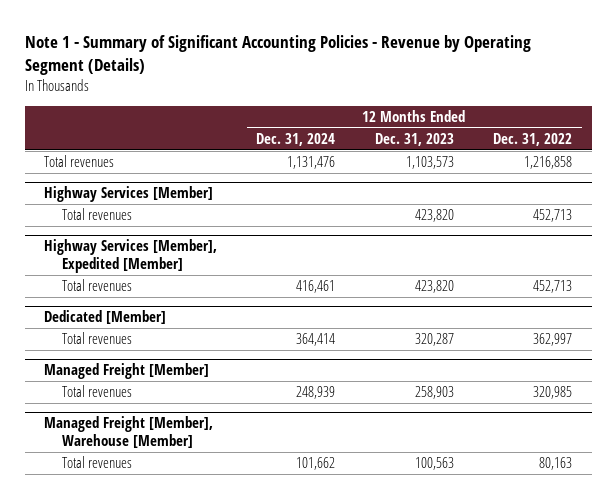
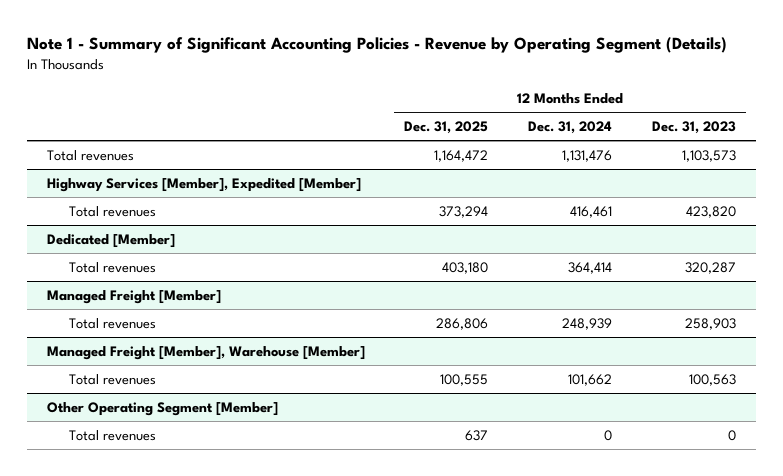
[492,133,572,147] Dec. 31, 2022 -> none
none -> [404,121,489,135] Dec. 31, 2025
[44,186,214,203] Highway Services [Member] -> none
[61,208,132,221] Total revenues -> none
none -> [46,401,278,416] Other Operating Segment [Member]
none -> [69,429,157,441] Total revenues

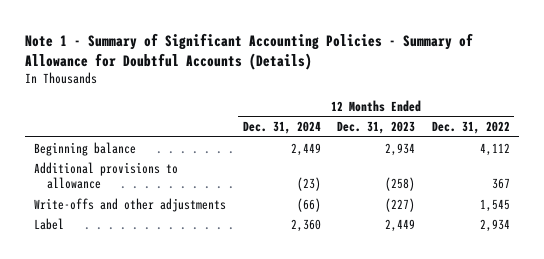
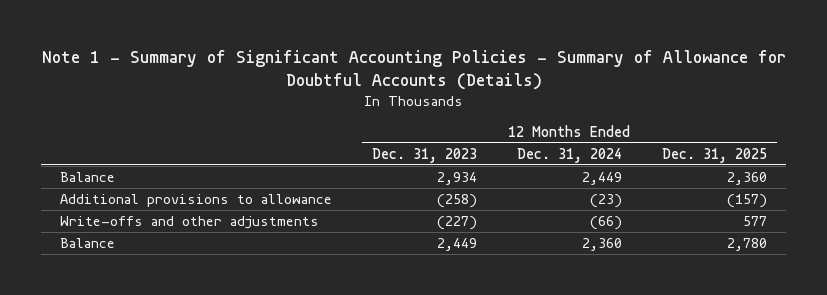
[432,121,511,135] Dec. 31, 2022 -> none
none -> [661,147,767,163] Dec. 31, 2025
[33,141,136,156] Beginning balance -> [60,172,116,183] Balance
[33,217,64,230] Label -> [60,238,116,249] Balance

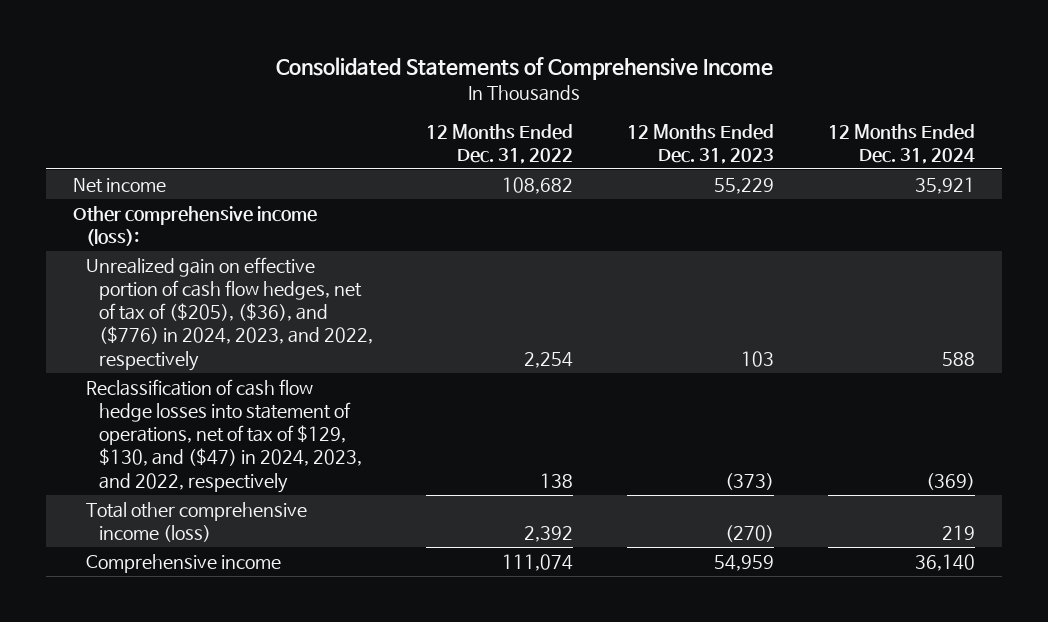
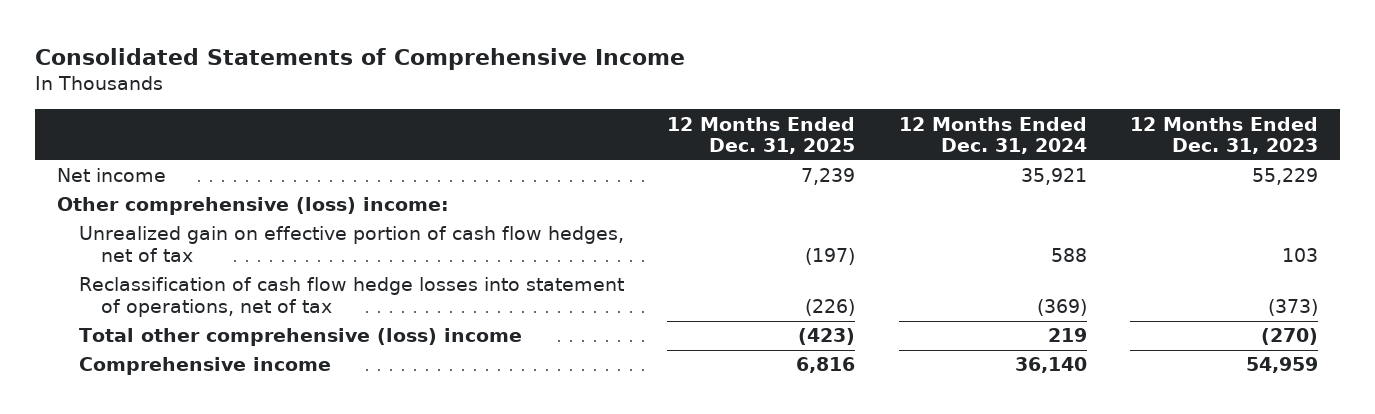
[426,123,574,164] 12 Months Ended Dec. 31, 2022 -> none
none -> [667,116,856,155] 12 Months Ended Dec. 31, 2025
[73,206,318,247] Other comprehensive income (loss): -> [56,197,449,216] Other comprehensive (loss) income:
[85,257,373,371] Unrealized gain on effective portion of cash flow hedges, net of tax of ($205), ($36), and ($776) in 2024, 2023, and 2022, respectively -> [78,226,624,263] Unrealized gain on effective portion of cash flow hedges, net of tax
[85,379,362,493] Reclassification of cash flow hedge losses into statement of operations, net of tax of $129, $130, and ($47) in 2024, 2023, and 2022, respectively -> [78,277,624,318] Reclassification of cash flow hedge losses into statement of operations, net of tax
[85,502,307,543] Total other comprehensive income (loss) -> [78,328,522,347] Total other comprehensive (loss) income

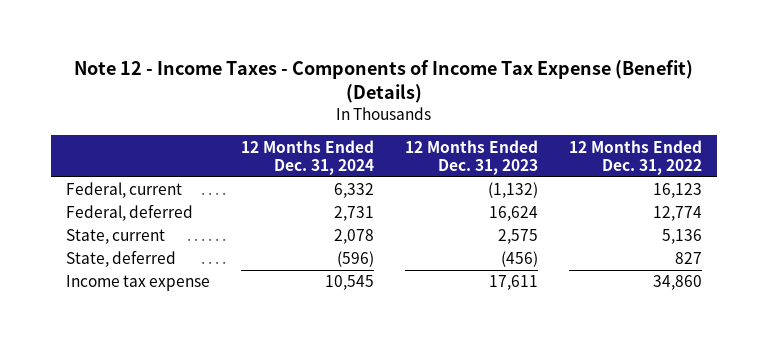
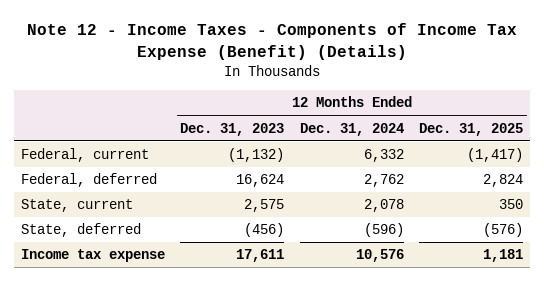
[568,139,702,175] 12 Months Ended Dec. 31, 2022 -> none
none -> [418,122,523,136] Dec. 31, 2025
[334,206,375,222] 2,731 -> [363,174,404,188] 2,762
[325,275,375,291] 10,545 -> [355,249,404,263] 10,576

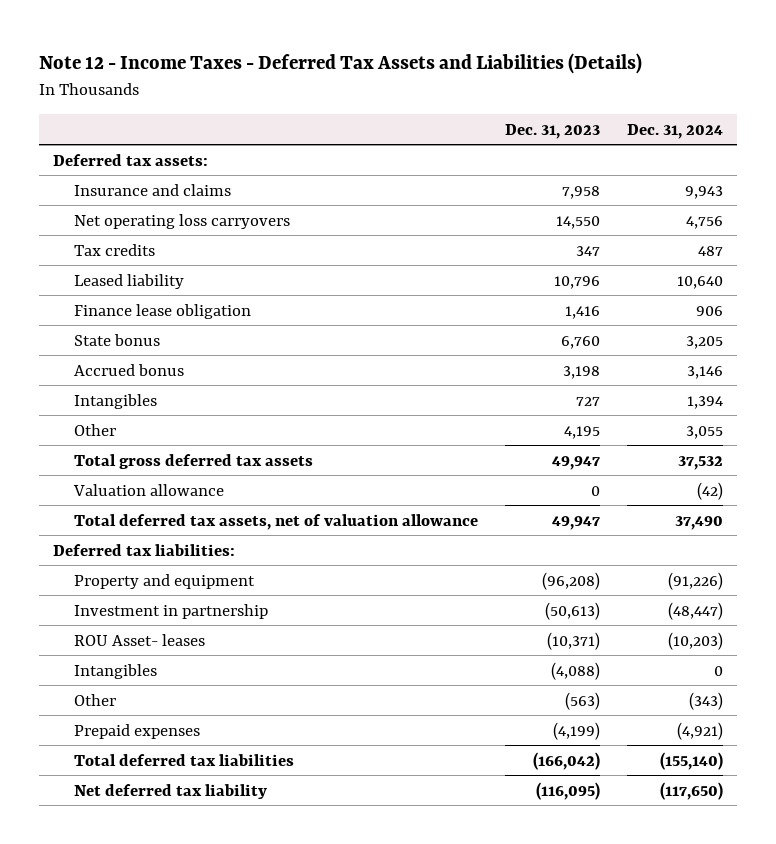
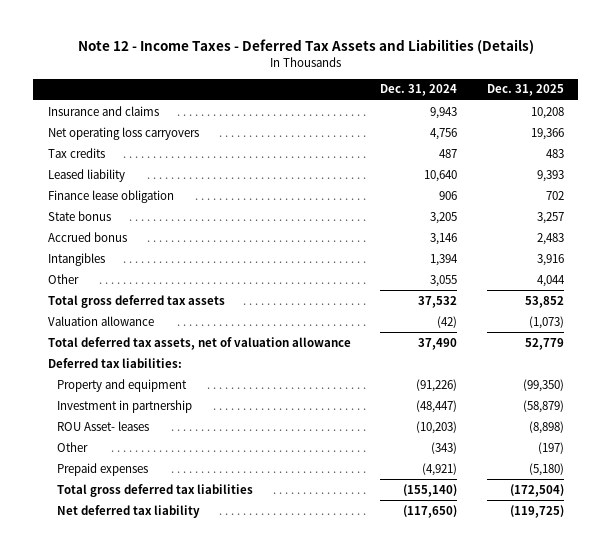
[505,123,601,139] Dec. 31, 2023 -> none
none -> [486,84,564,97] Dec. 31, 2025
[52,153,208,166] Deferred tax assets: -> none
[74,663,158,679] Intangibles -> none
[74,753,295,766] Total deferred tax liabilities -> [56,483,253,497] Total gross deferred tax liabilities

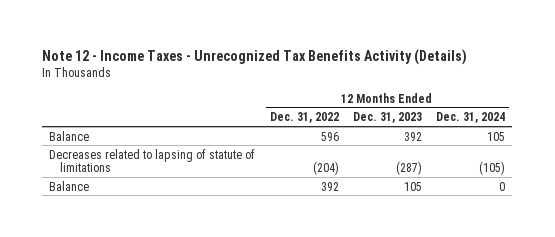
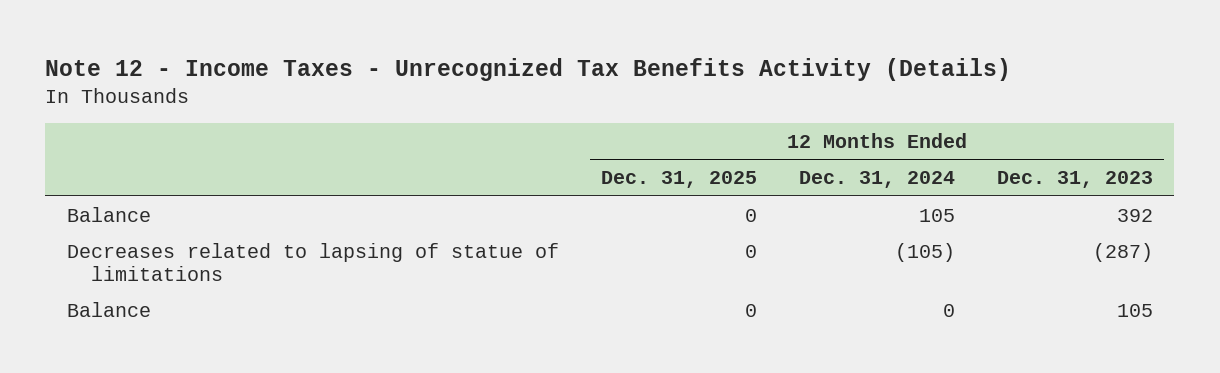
[269,112,339,124] Dec. 31, 2022 -> none
none -> [600,171,757,189] Dec. 31, 2025
[49,148,256,173] Decreases related to lapsing of statute of limitations -> [66,242,559,281] Decreases related to lapsing of statue of limitations

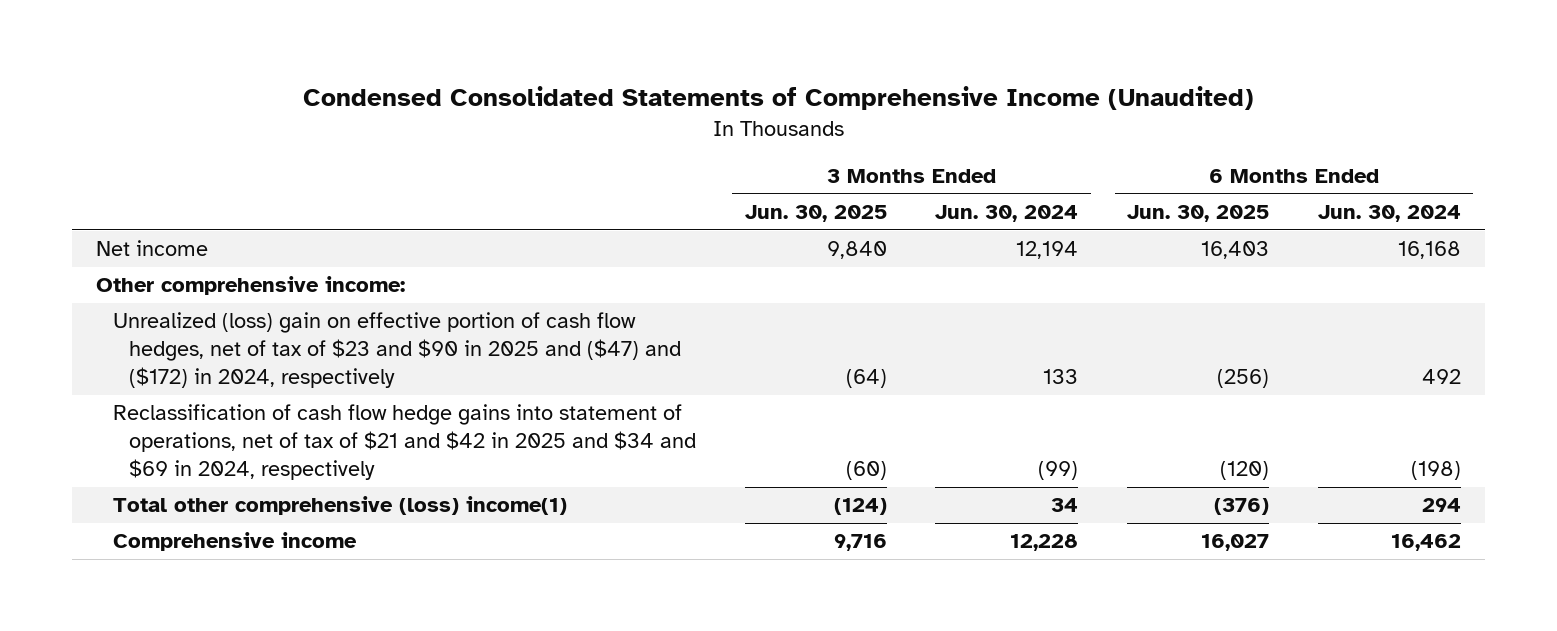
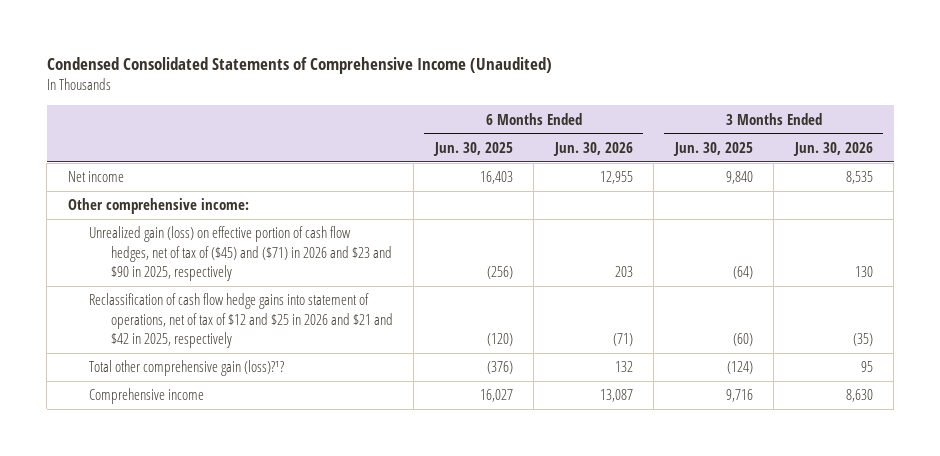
[935,205,1079,223] Jun. 30, 2024 -> none
[1317,205,1461,223] Jun. 30, 2024 -> none
none -> [552,141,633,156] Jun. 30, 2026
none -> [792,141,873,156] Jun. 30, 2026
[112,312,681,389] Unrealized (loss) gain on effective portion of cash flow hedges, net of tax of $23 and $90 in 2025 and ($47) and ($172) in 2024, respectively -> [89,226,392,281] Unrealized gain (loss) on effective portion of cash flow hedges, net of tax of ($45) and ($71) in 2026 and $23 and $90 in 2025, respectively
[112,404,696,481] Reclassification of cash flow hedge gains into statement of operations, net of tax of $21 and $42 in 2025 and $34 and $69 in 2024, respectively -> [89,293,393,348] Reclassification of cash flow hedge gains into statement of operations, net of tax of $12 and $25 in 2026 and $21 and $42 in 2025, respectively
[112,496,567,516] Total other comprehensive (loss) income(1) -> [89,360,285,377] Total other comprehensive gain (loss)?¹?

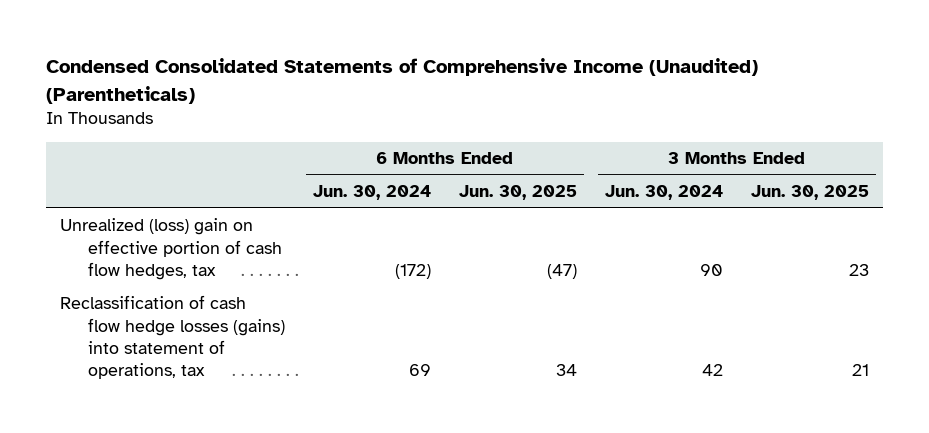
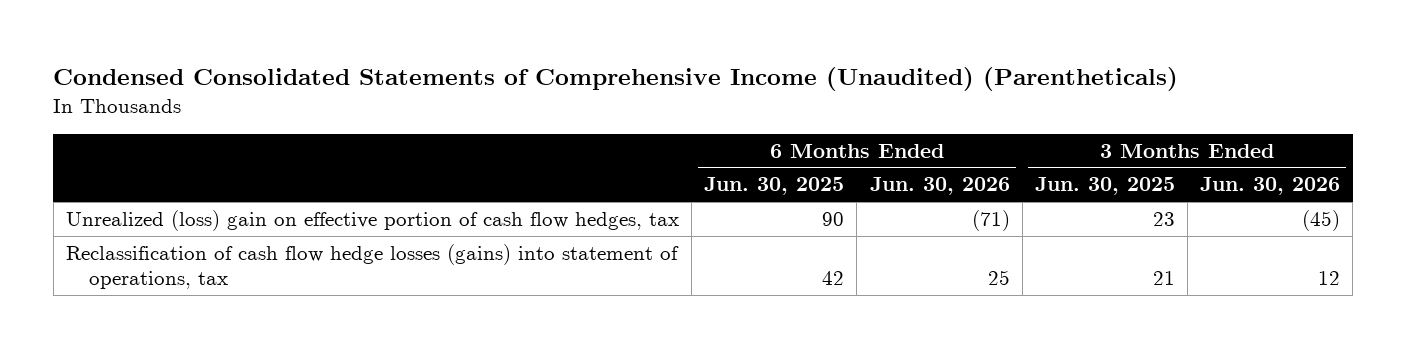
[313,185,432,201] Jun. 30, 2024 -> none
[604,185,723,201] Jun. 30, 2024 -> none
none -> [869,177,1010,196] Jun. 30, 2026
none -> [1199,177,1340,196] Jun. 30, 2026
[547,263,578,279] (47) -> [822,212,845,227] 90
[556,364,578,377] 34 -> [822,271,845,286] 42

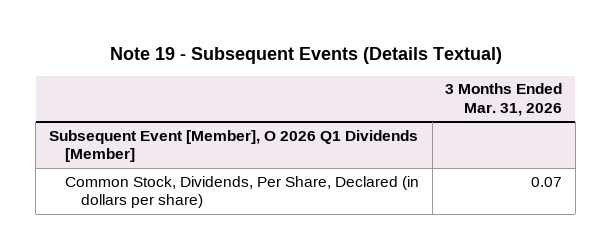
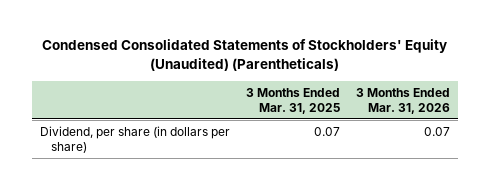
[109,46,502,64] Note 19 - Subsequent Events (Details Textual) -> [42,39,448,71] Condensed Consolidated Statements of Stockholders' Equity (Unaudited) (Parentheticals)
none -> [246,87,341,114] 3 Months Ended Mar. 31, 2025
[48,129,418,163] Subsequent Event [Member], O 2026 Q1 Dividends [Member] -> none
[65,175,420,209] Common Stock, Dividends, Per Share, Declared (in dollars per share) -> [40,125,231,153] Dividend, per share (in dollars per share)

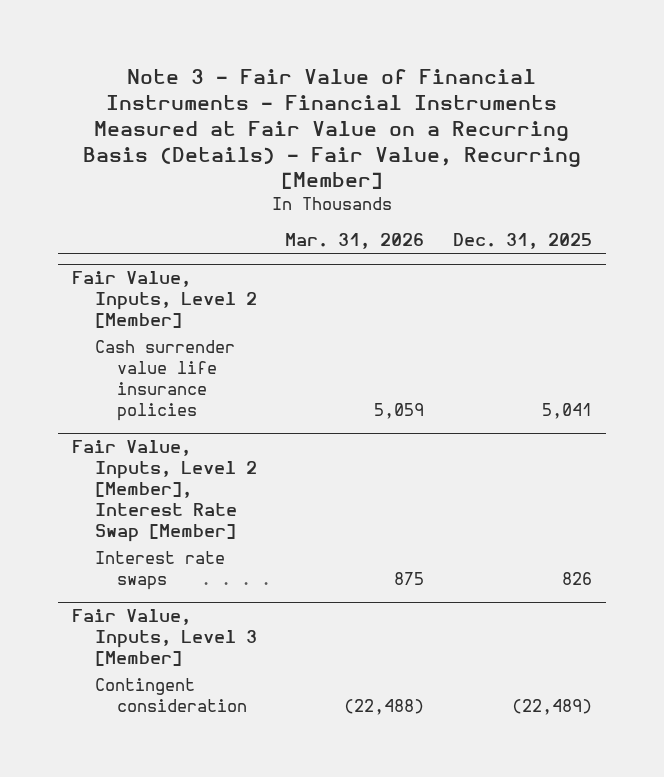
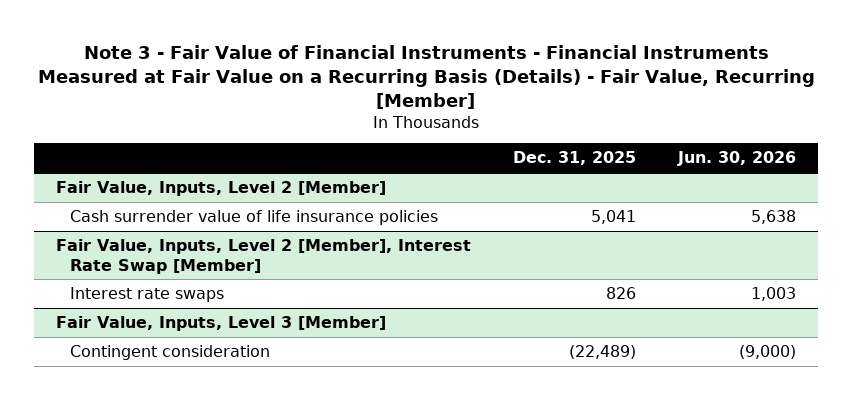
[285,233,425,250] Mar. 31, 2026 -> none
none -> [677,151,797,167] Jun. 30, 2026
[94,339,235,421] Cash surrender value life insurance policies -> [69,209,438,225] Cash surrender value of life insurance policies

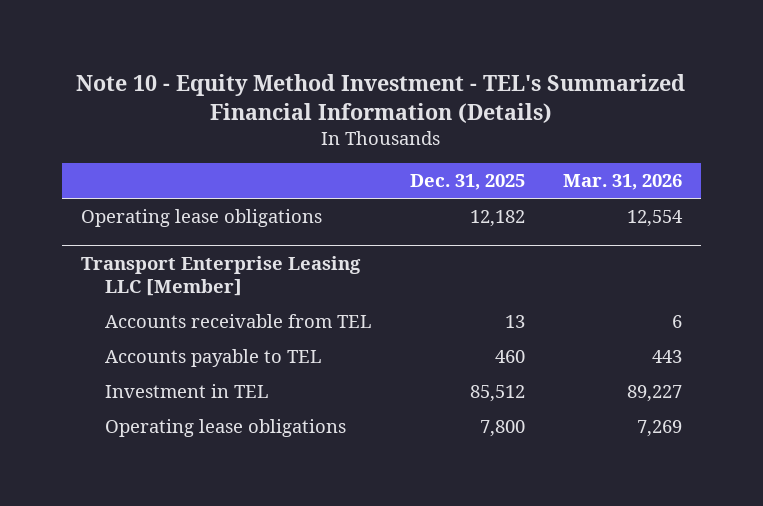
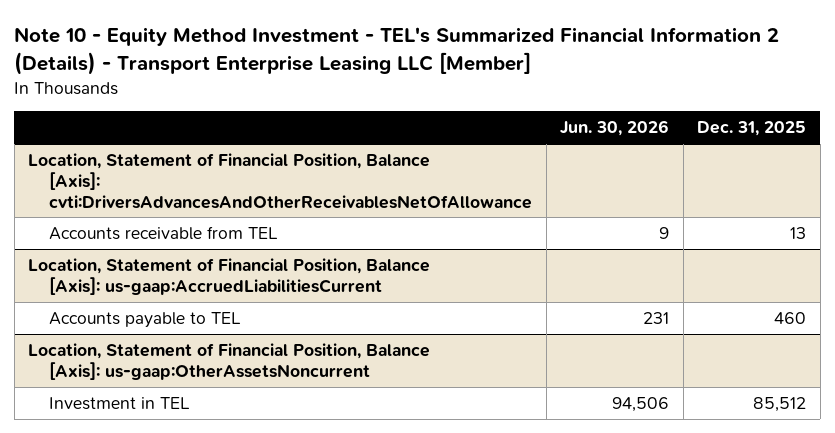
[76,73,686,123] Note 10 - Equity Method Investment - TEL's Summarized Financial Information (Details) -> [14,27,780,75] Note 10 - Equity Method Investment - TEL's Summarized Financial Information 2 (Details) - Transport Enterprise Leasing LLC [Member]
[562,174,682,191] Mar. 31, 2026 -> none
none -> [560,120,670,137] Jun. 30, 2026
[80,209,322,228] Operating lease obligations -> none
[80,255,361,296] Transport Enterprise Leasing LLC [Member] -> [28,152,533,209] Location, Statement of Financial Position, Balance [Axis]: cvti:DriversAdvancesAndOtherReceivablesNetOfAllowance
none -> [28,257,431,295] Location, Statement of Financial Position, Balance [Axis]: us-gaap:AccruedLiabilitiesCurrent
none -> [28,342,431,380] Location, Statement of Financial Position, Balance [Axis]: us-gaap:OtherAssetsNoncurrent
[104,419,346,438] Operating lease obligations -> none

